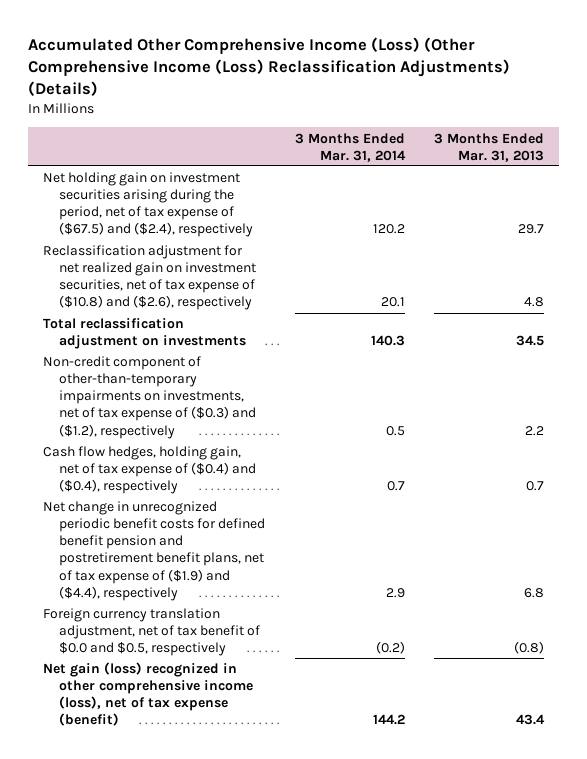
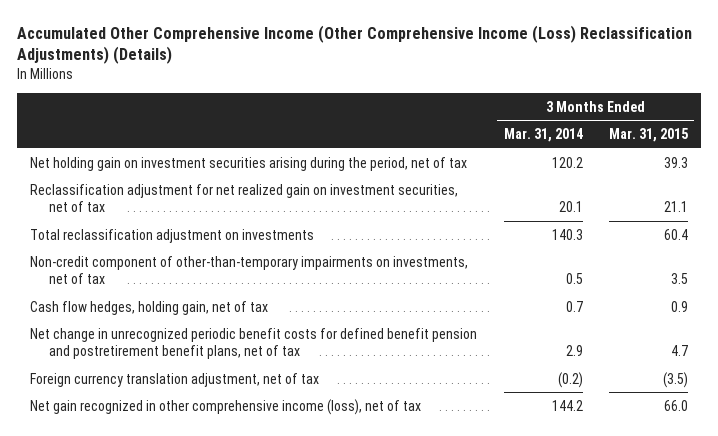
[28,37,511,97] Accumulated Other Comprehensive Income (Loss) (Other Comprehensive Income (Loss) Reclassification Adjustments) (Details) -> [17,24,693,65] Accumulated Other Comprehensive Income (Other Comprehensive Income (Loss) Reclassification Adjustments) (Details)
[434,132,545,162] 3 Months Ended Mar. 31, 2013 -> none
none -> [608,127,688,142] Mar. 31, 2015
[42,172,254,238] Net holding gain on investment securities arising during the period, net of tax expense of ($67.5) and ($2.4), respectively -> [30,156,468,171] Net holding gain on investment securities arising during the period, net of tax
[42,245,257,311] Reclassification adjustment for net realized gain on investment securities, net of tax expense of ($10.8) and ($2.6), respectively -> [30,183,459,212] Reclassification adjustment for net realized gain on investment securities, net of tax
[42,356,257,439] Non-credit component of other-than-temporary impairments on investments, net of tax expense of ($0.3) and ($1.2), respectively -> [30,255,469,284] Non-credit component of other-than-temporary impairments on investments, net of tax
[42,446,257,495] Cash flow hedges, holding gain, net of tax expense of ($0.4) and ($0.4), respectively -> [30,300,269,315] Cash flow hedges, holding gain, net of tax
[42,501,266,601] Net change in unrecognized periodic benefit costs for defined benefit pension and postretirement benefit plans, net of tax expense of ($1.9) and ($4.4), respectively -> [30,327,478,359] Net change in unrecognized periodic benefit costs for defined benefit pension and postretirement benefit plans, net of tax
[42,608,261,657] Foreign currency translation adjustment, net of tax benefit of $0.0 and $0.5, respectively -> [30,372,320,387] Foreign currency translation adjustment, net of tax
[42,662,254,727] Net gain (loss) recognized in other comprehensive income (loss), net of tax expense (benefit) -> [30,398,422,415] Net gain recognized in other comprehensive income (loss), net of tax

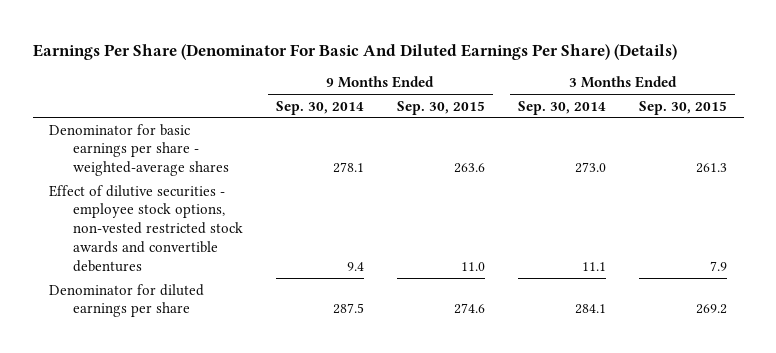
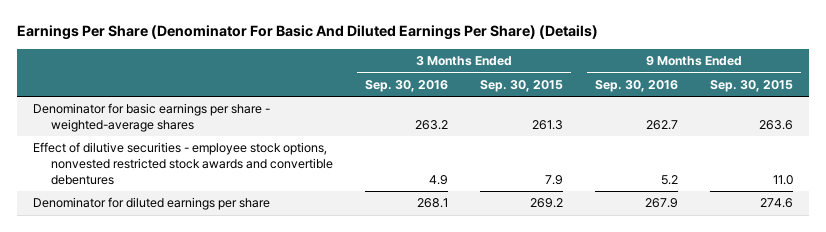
[275,100,364,115] Sep. 30, 2014 -> none
[518,100,607,115] Sep. 30, 2014 -> none
none -> [364,79,448,92] Sep. 30, 2016
none -> [595,79,679,92] Sep. 30, 2016
[49,184,243,273] Effect of dilutive securities - employee stock options, non-vested restricted stock awards and convertible debentures -> [33,142,333,185] Effect of dilutive securities - employee stock options, nonvested restricted stock awards and convertible debentures

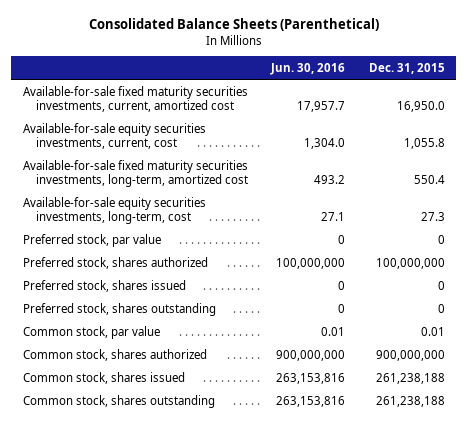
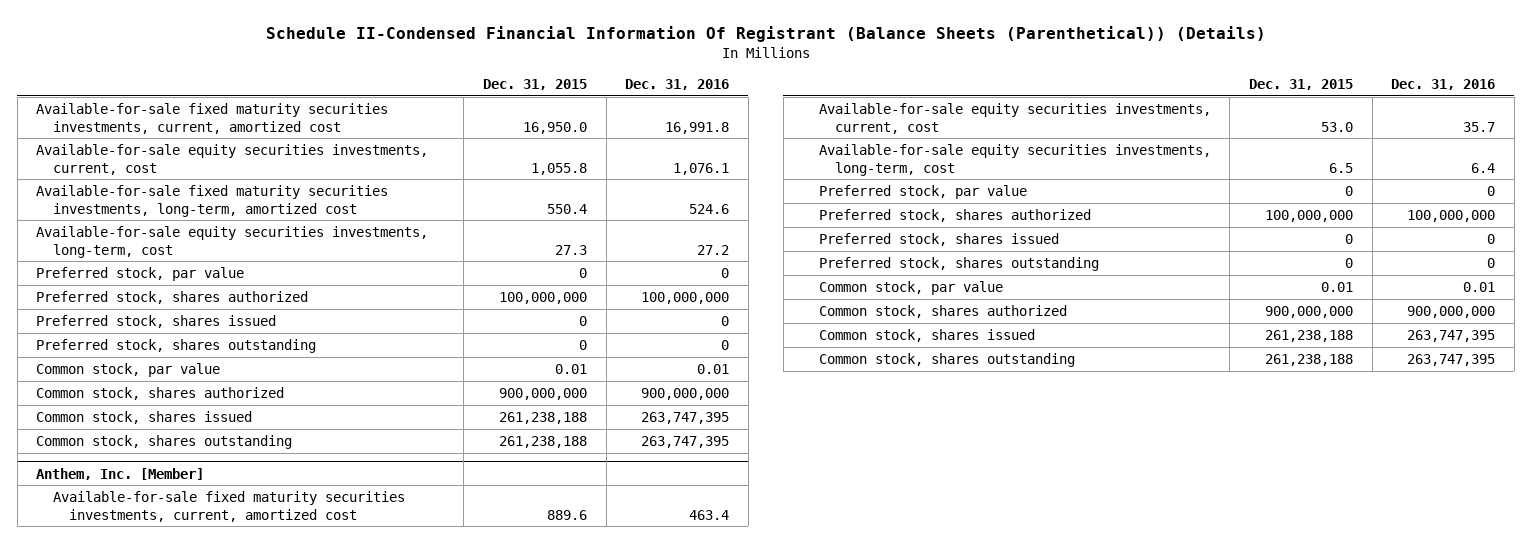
[88,18,379,32] Consolidated Balance Sheets (Parenthetical) -> [265,26,1266,43] Schedule II-Condensed Financial Information Of Registrant (Balance Sheets (Parenthetical)) (Details)
[270,62,346,75] Jun. 30, 2016 -> none
none -> [625,78,730,90] Dec. 31, 2016
none -> [36,467,205,480] Anthem, Inc. [Member]
none -> [52,490,405,522] Available-for-sale fixed maturity securities investments, current, amortized cost
none -> [818,102,1211,134] Available-for-sale equity securities investments, current, cost
none -> [818,143,1211,176] Available-for-sale equity securities investments, long-term, cost
none -> [818,184,1027,199] Preferred stock, par value
none -> [818,208,1091,222] Preferred stock, shares authorized
none -> [818,232,1059,246] Preferred stock, shares issued
none -> [818,256,1099,271] Preferred stock, shares outstanding
none -> [818,280,1003,295] Common stock, par value
none -> [818,304,1067,318] Common stock, shares authorized
none -> [818,328,1035,342] Common stock, shares issued
none -> [818,352,1075,367] Common stock, shares outstanding

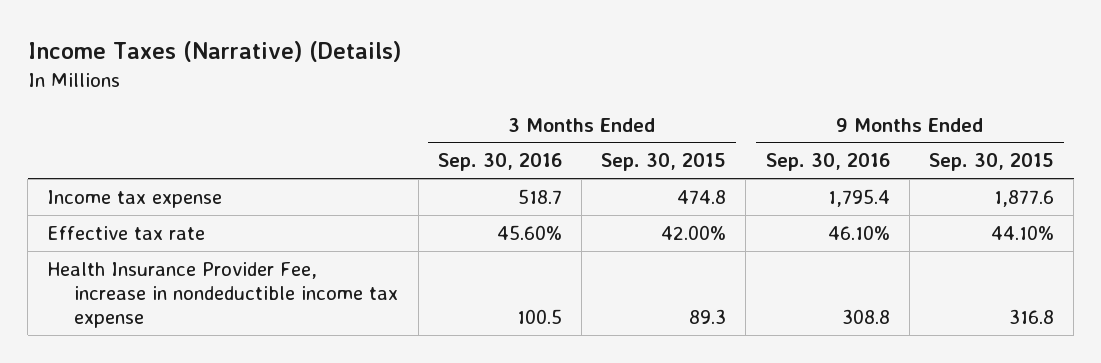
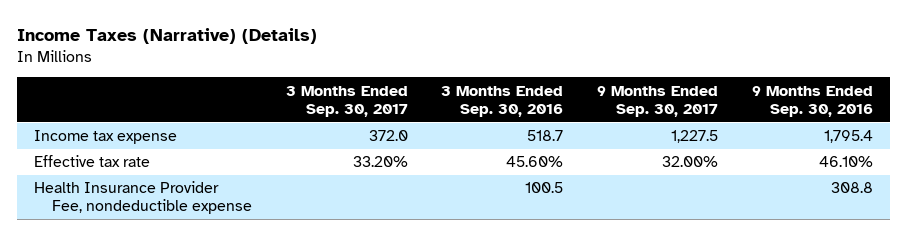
[601,153,727,172] Sep. 30, 2015 -> none
[929,153,1055,172] Sep. 30, 2015 -> none
none -> [285,85,408,117] 3 Months Ended Sep. 30, 2017
none -> [597,85,719,117] 9 Months Ended Sep. 30, 2017
[47,261,399,329] Health Insurance Provider Fee, increase in nondeductible income tax expense -> [33,181,252,215] Health Insurance Provider Fee, nondeductible expense

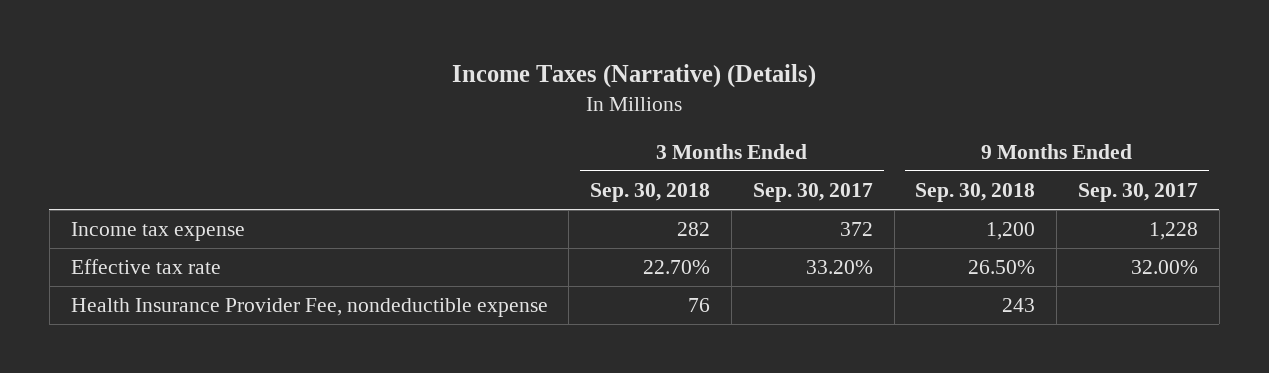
[441,85,564,117] 3 Months Ended Sep. 30, 2016 -> none
[752,85,874,117] 9 Months Ended Sep. 30, 2016 -> none
none -> [590,182,711,202] Sep. 30, 2018
none -> [915,182,1036,202] Sep. 30, 2018
[368,130,408,142] 372.0 -> [839,222,873,237] 372
[671,130,719,144] 1,227.5 -> [1149,222,1199,241] 1,228

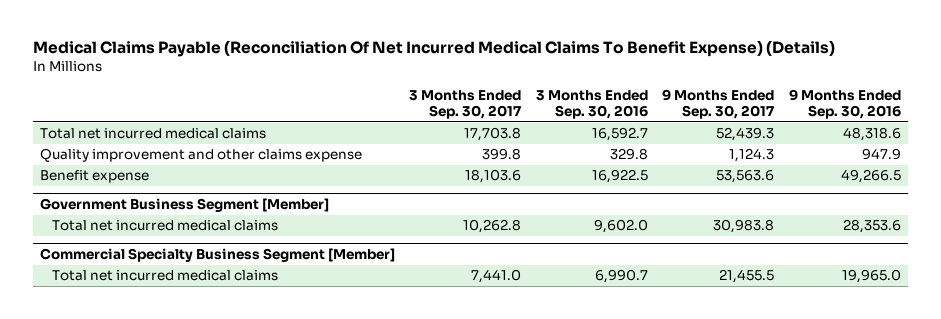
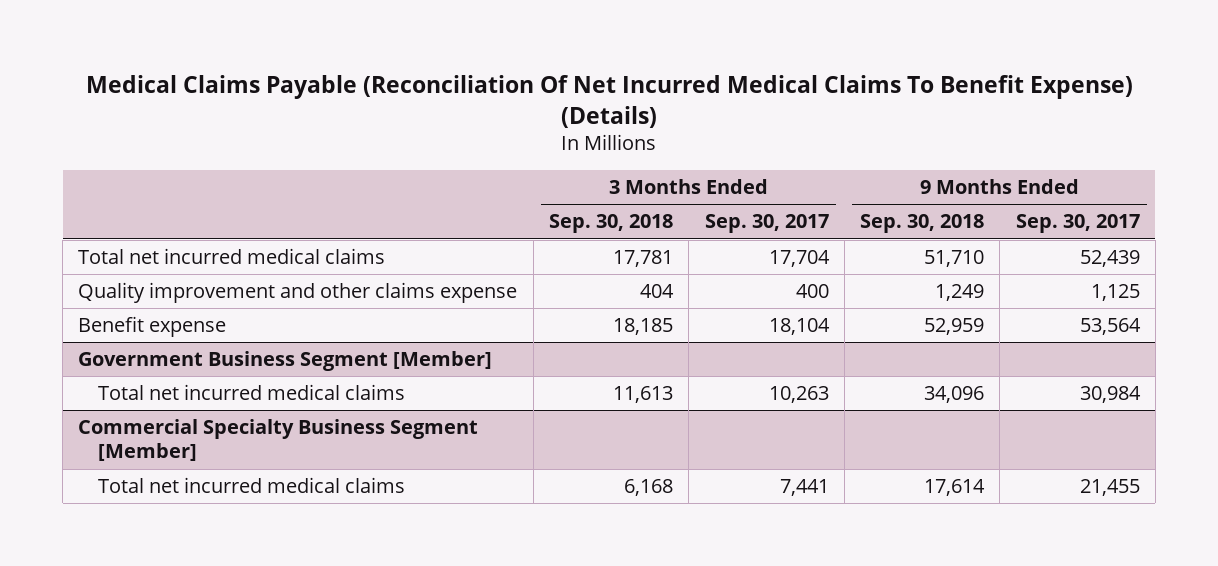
[535,90,648,120] 3 Months Ended Sep. 30, 2016 -> none
[788,89,901,120] 9 Months Ended Sep. 30, 2016 -> none
none -> [548,214,673,234] Sep. 30, 2018
none -> [860,214,985,234] Sep. 30, 2018
[464,127,522,142] 17,703.8 -> [768,250,830,268] 17,704
[716,127,775,142] 52,439.3 -> [1079,250,1140,268] 52,439
[482,148,522,161] 399.8 -> [795,284,829,299] 400
[729,148,775,163] 1,124.3 -> [1090,284,1140,302] 1,125
[465,169,522,184] 18,103.6 -> [768,318,830,336] 18,104
[716,170,775,184] 53,563.6 -> [1079,318,1141,336] 53,564
[463,219,522,234] 10,262.8 -> [768,386,829,404] 10,263
[713,219,775,234] 30,983.8 -> [1079,386,1141,404] 30,984
[471,269,522,284] 7,441.0 -> [779,479,829,497] 7,441
[719,269,775,284] 21,455.5 -> [1079,479,1140,497] 21,455

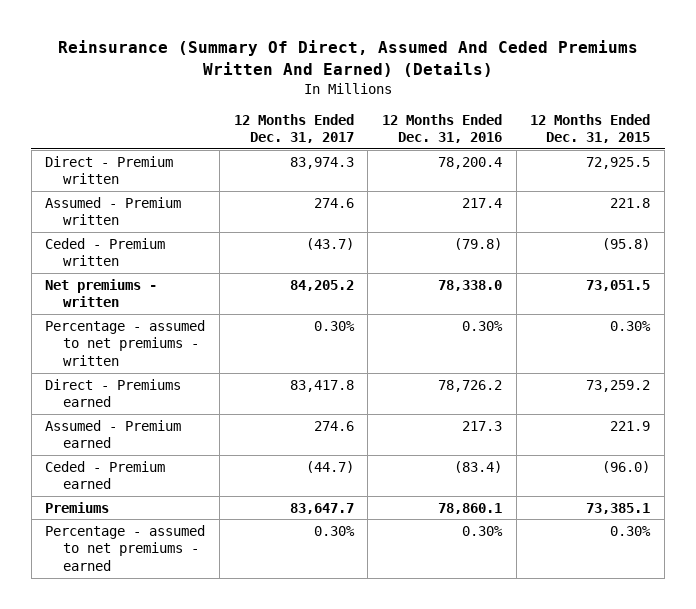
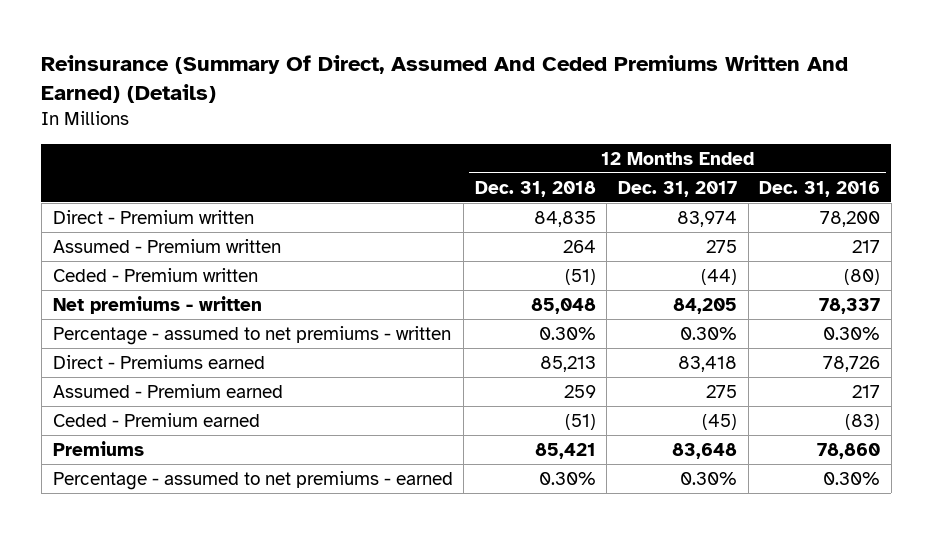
[530,113,651,144] 12 Months Ended Dec. 31, 2015 -> none
none -> [474,180,596,197] Dec. 31, 2018
[289,156,354,169] 83,974.3 -> [677,210,738,227] 83,974
[438,156,503,169] 78,200.4 -> [820,210,881,227] 78,200
[313,197,354,208] 274.6 -> [706,239,738,253] 275
[462,197,503,208] 217.4 -> [852,239,881,253] 217
[305,237,354,250] (43.7) -> [701,268,738,285] (44)
[454,237,503,250] (79.8) -> [844,268,881,285] (80)
[289,279,354,291] 84,205.2 -> [673,297,738,314] 84,205
[438,279,503,291] 78,338.0 -> [819,297,881,314] 78,337
[289,379,354,392] 83,417.8 -> [678,355,738,372] 83,418
[438,379,503,392] 78,726.2 -> [823,355,881,372] 78,726
[313,420,354,431] 274.6 -> [706,384,738,398] 275
[462,420,503,431] 217.3 -> [852,384,881,398] 217
[305,460,354,473] (44.7) -> [702,413,738,430] (45)
[454,460,503,473] (83.4) -> [845,413,881,430] (83)
[289,502,354,514] 83,647.7 -> [672,442,738,459] 83,648
[438,502,503,514] 78,860.1 -> [817,442,881,459] 78,860

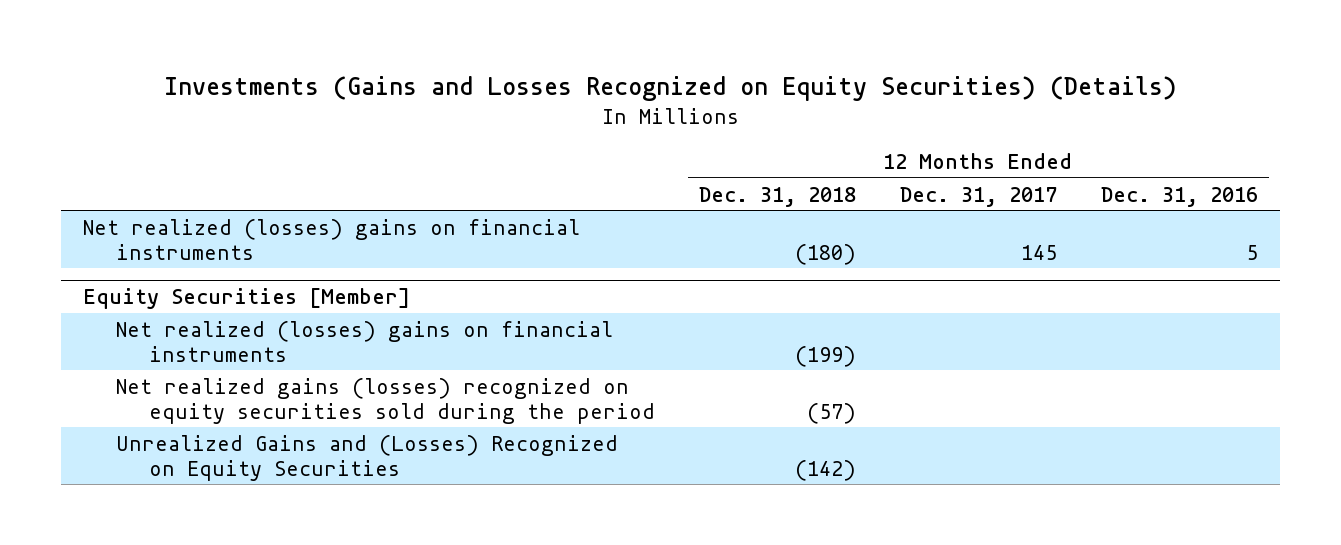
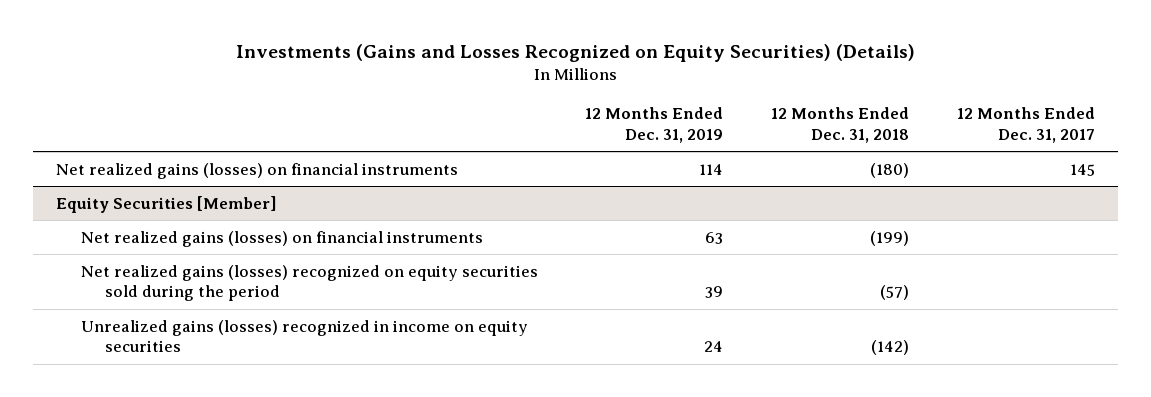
[1100,186,1258,207] Dec. 31, 2016 -> none
none -> [585,107,724,144] 12 Months Ended Dec. 31, 2019
[83,218,581,260] Net realized (losses) gains on financial instruments -> [56,162,459,179] Net realized gains (losses) on financial instruments
[116,320,614,362] Net realized (losses) gains on financial instruments -> [80,230,483,247] Net realized gains (losses) on financial instruments
[116,434,619,481] Unrealized Gains and (Losses) Recognized on Equity Securities -> [80,319,528,353] Unrealized gains (losses) recognized in income on equity securities

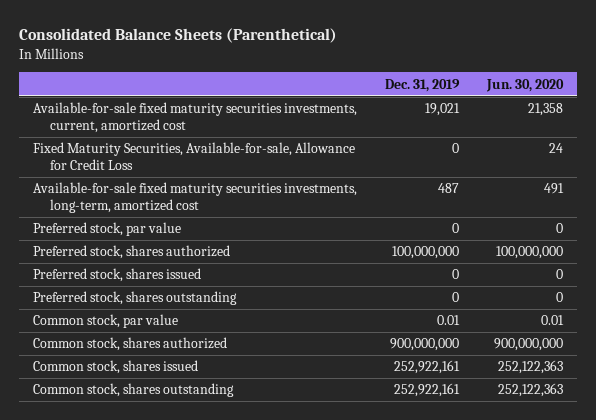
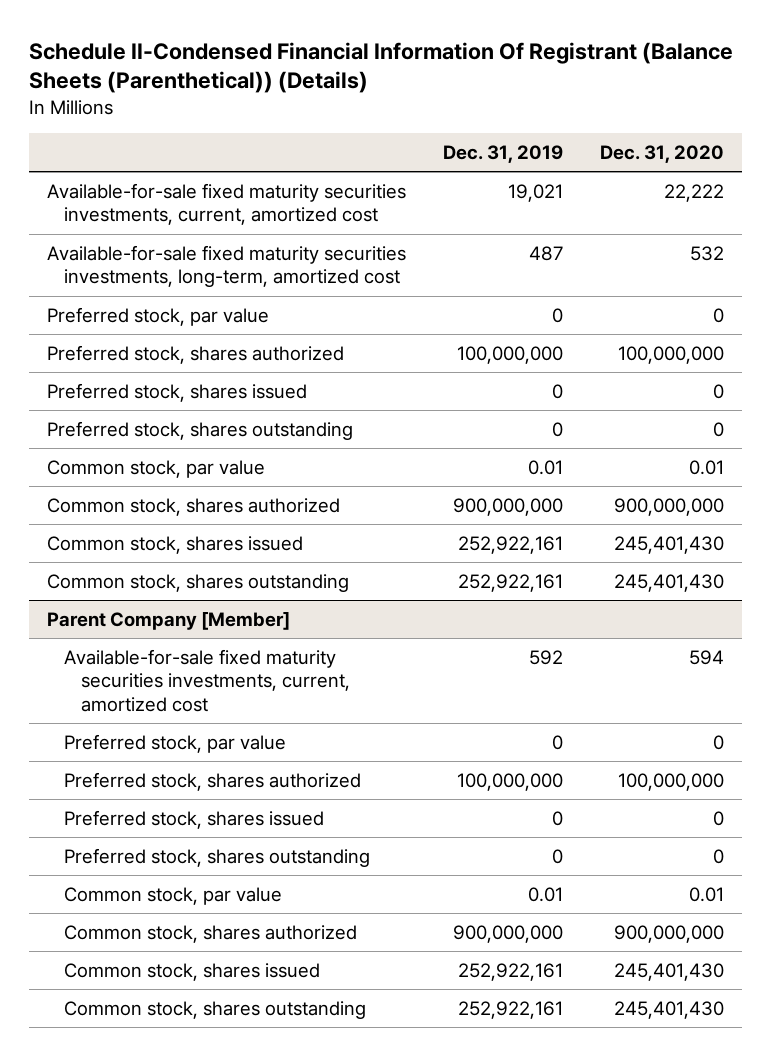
[18,28,337,44] Consolidated Balance Sheets (Parenthetical) -> [28,41,733,94] Schedule II-Condensed Financial Information Of Registrant (Balance Sheets (Parenthetical)) (Details)
[486,78,565,92] Jun. 30, 2020 -> none
none -> [599,145,724,164] Dec. 31, 2020
[33,142,356,171] Fixed Maturity Securities, Available-for-sale, Allowance for Credit Loss -> none
none -> [47,611,291,630] Parent Company [Member]
none -> [64,648,350,712] Available-for-sale fixed maturity securities investments, current, amortized cost
none -> [64,733,287,753] Preferred stock, par value
none -> [64,771,362,791] Preferred stock, shares authorized
none -> [64,809,325,829] Preferred stock, shares issued
none -> [64,847,371,867] Preferred stock, shares outstanding
none -> [64,886,283,905] Common stock, par value
none -> [64,924,358,943] Common stock, shares authorized
none -> [64,962,321,981] Common stock, shares issued
none -> [64,1000,367,1019] Common stock, shares outstanding

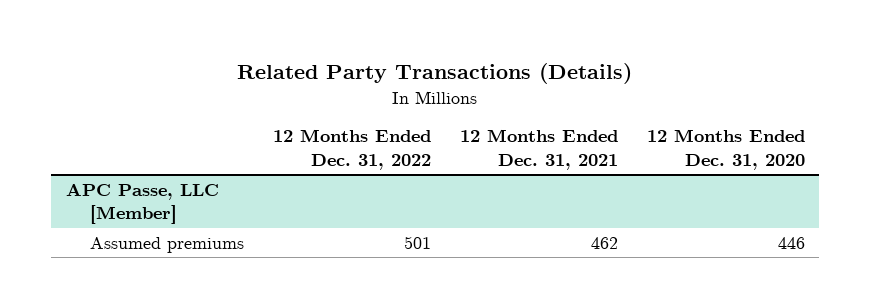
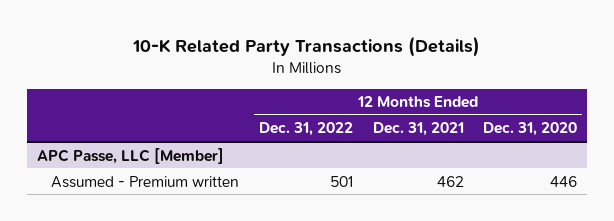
[237,63,633,85] Related Party Transactions (Details) -> [132,35,481,57] 10-K Related Party Transactions (Details)
[90,236,245,253] Assumed premiums -> [51,175,240,188] Assumed - Premium written

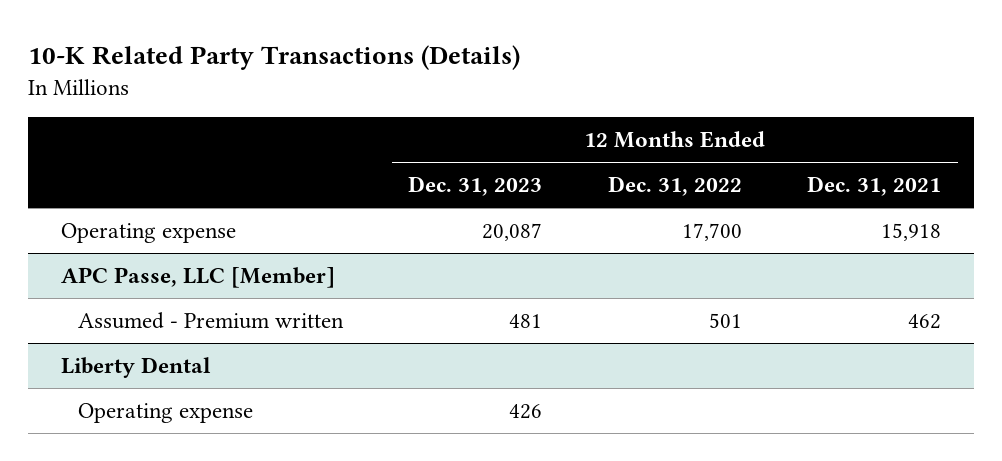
[483,122,578,137] Dec. 31, 2020 -> none
none -> [408,176,543,197] Dec. 31, 2023
none -> [60,222,236,243] Operating expense
none -> [60,356,211,378] Liberty Dental
none -> [77,402,253,423] Operating expense

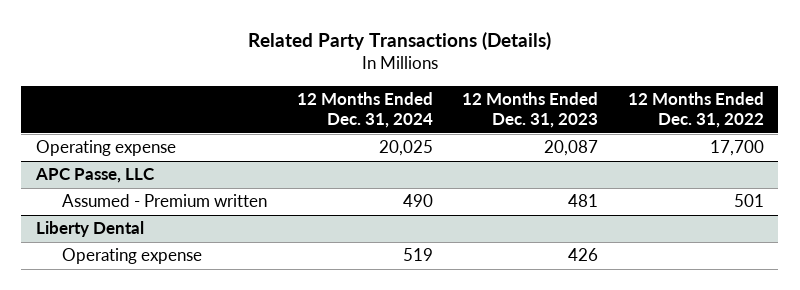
[28,44,521,70] 10-K Related Party Transactions (Details) -> [247,32,551,51] Related Party Transactions (Details)
[807,176,942,197] Dec. 31, 2021 -> none
none -> [296,92,433,129] 12 Months Ended Dec. 31, 2024
[60,266,335,288] APC Passe, LLC [Member] -> [35,168,156,184] APC Passe, LLC

